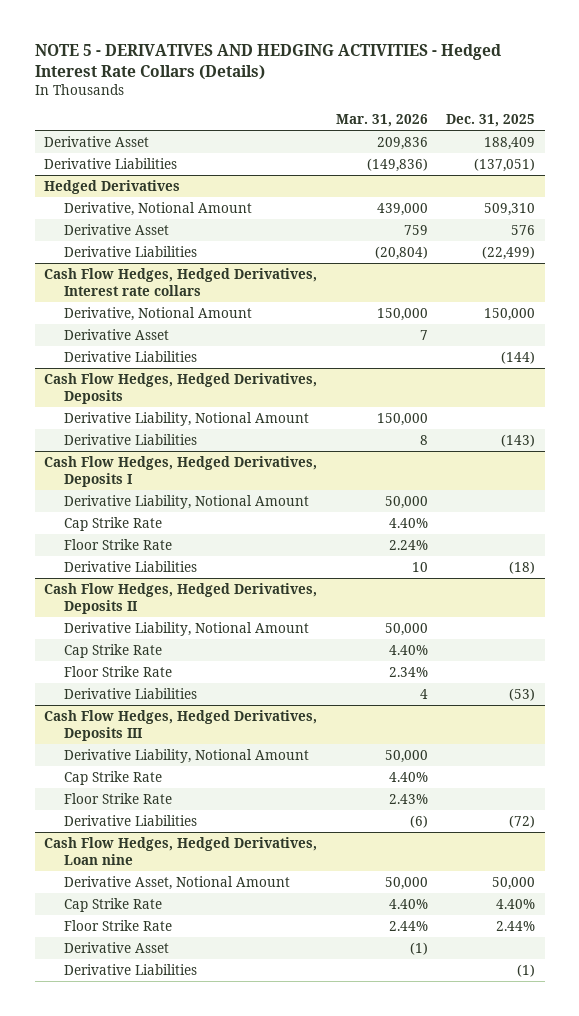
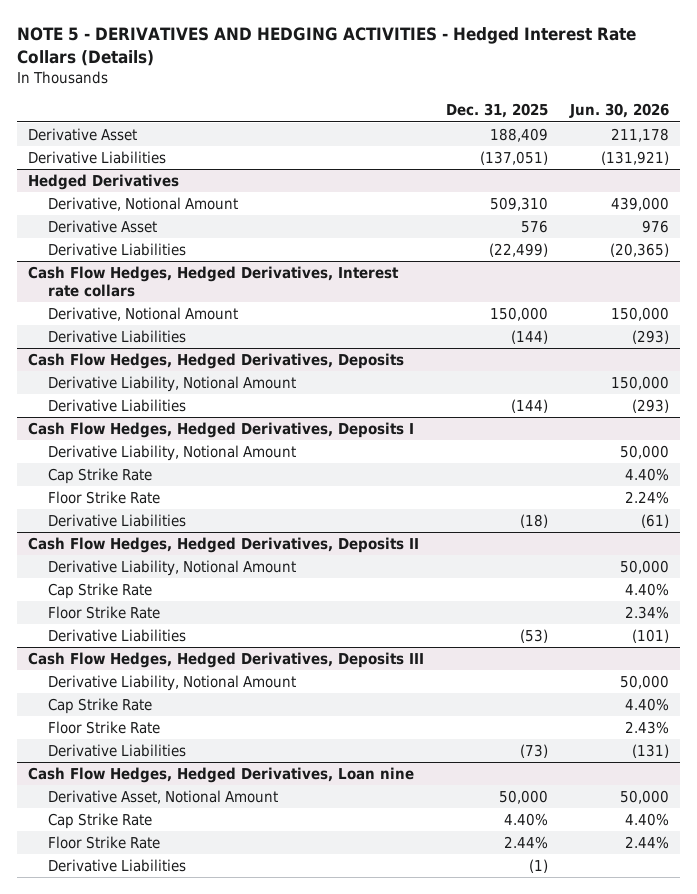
[335,114,428,128] Mar. 31, 2026 -> none
none -> [568,103,669,119] Jun. 30, 2026
[63,328,169,340] Derivative Asset -> none
[501,433,536,447] (143) -> [510,399,548,414] (144)
[509,814,536,828] (72) -> [519,744,548,759] (73)
[63,941,169,953] Derivative Asset -> none

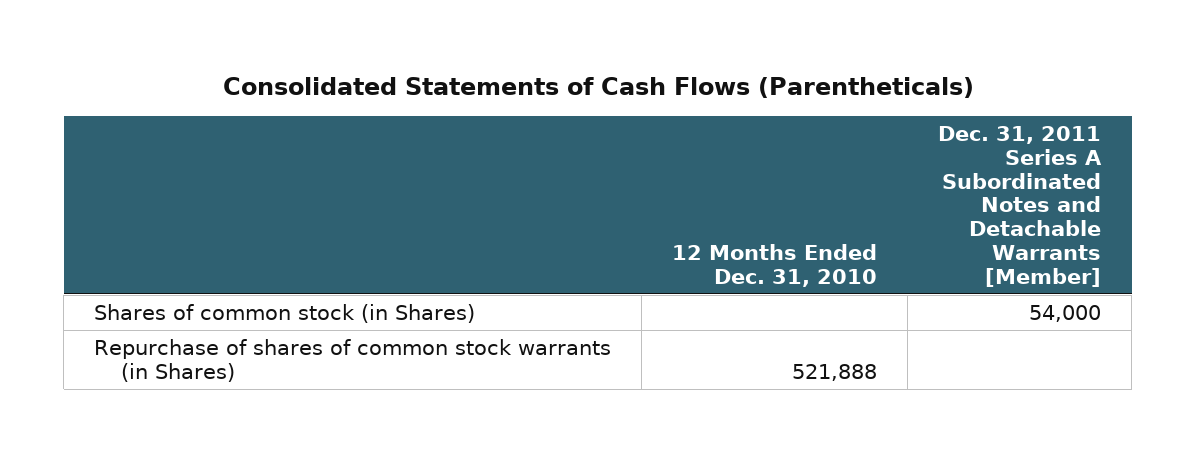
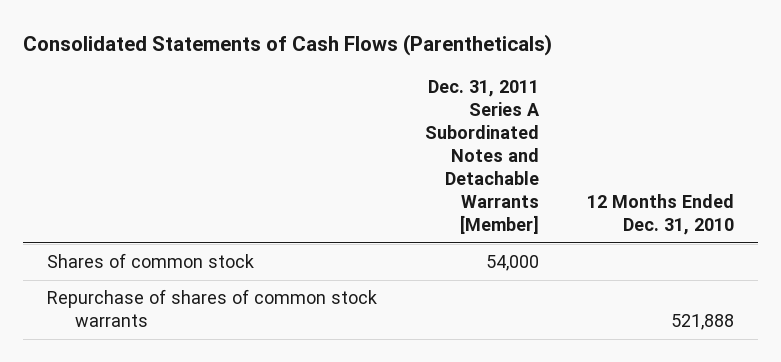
[94,304,476,324] Shares of common stock (in Shares) -> [47,253,255,269] Shares of common stock
[94,339,612,382] Repurchase of shares of common stock warrants (in Shares) -> [47,289,378,328] Repurchase of shares of common stock warrants

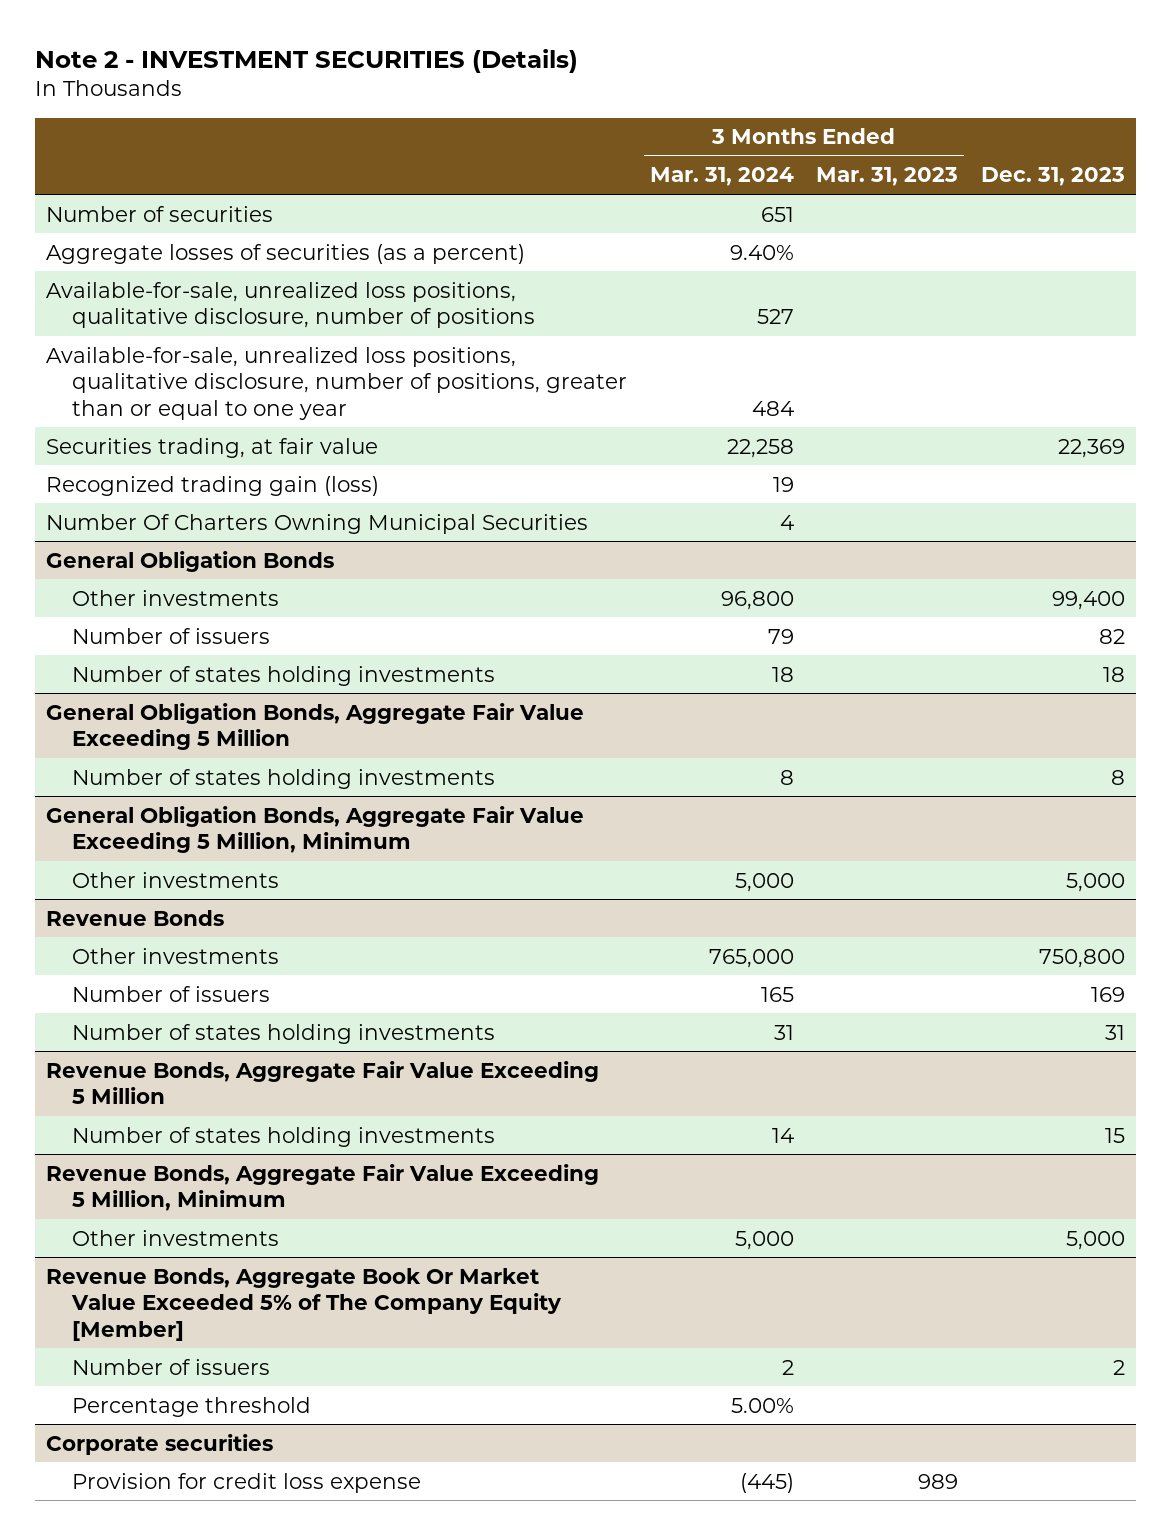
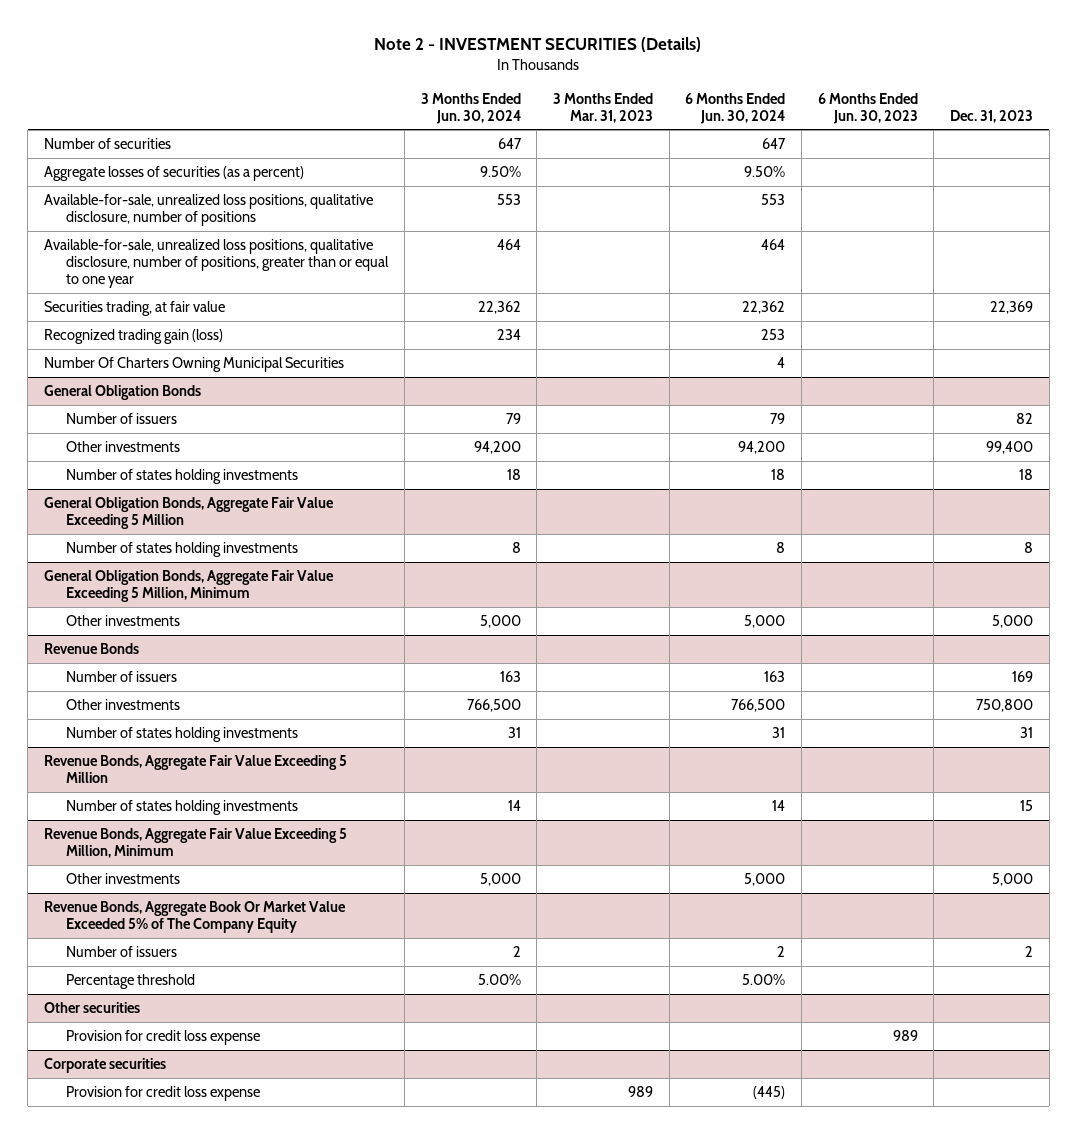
[649,167,794,187] Mar. 31, 2024 -> none
none -> [420,92,521,124] 3 Months Ended Jun. 30, 2024
none -> [685,92,786,124] 6 Months Ended Jun. 30, 2024
none -> [817,92,918,124] 6 Months Ended Jun. 30, 2023
[72,589,280,606] Other investments -> [66,441,181,453] Other investments
[72,947,280,964] Other investments -> [66,699,181,711] Other investments
[45,1267,563,1341] Revenue Bonds, Aggregate Book Or Market Value Exceeded 5% of The Company Equity [Member] -> [43,901,346,934] Revenue Bonds, Aggregate Book Or Market Value Exceeded 5% of The Company Equity
none -> [43,1002,140,1014] Other securities
none -> [66,1030,261,1046] Provision for credit loss expense

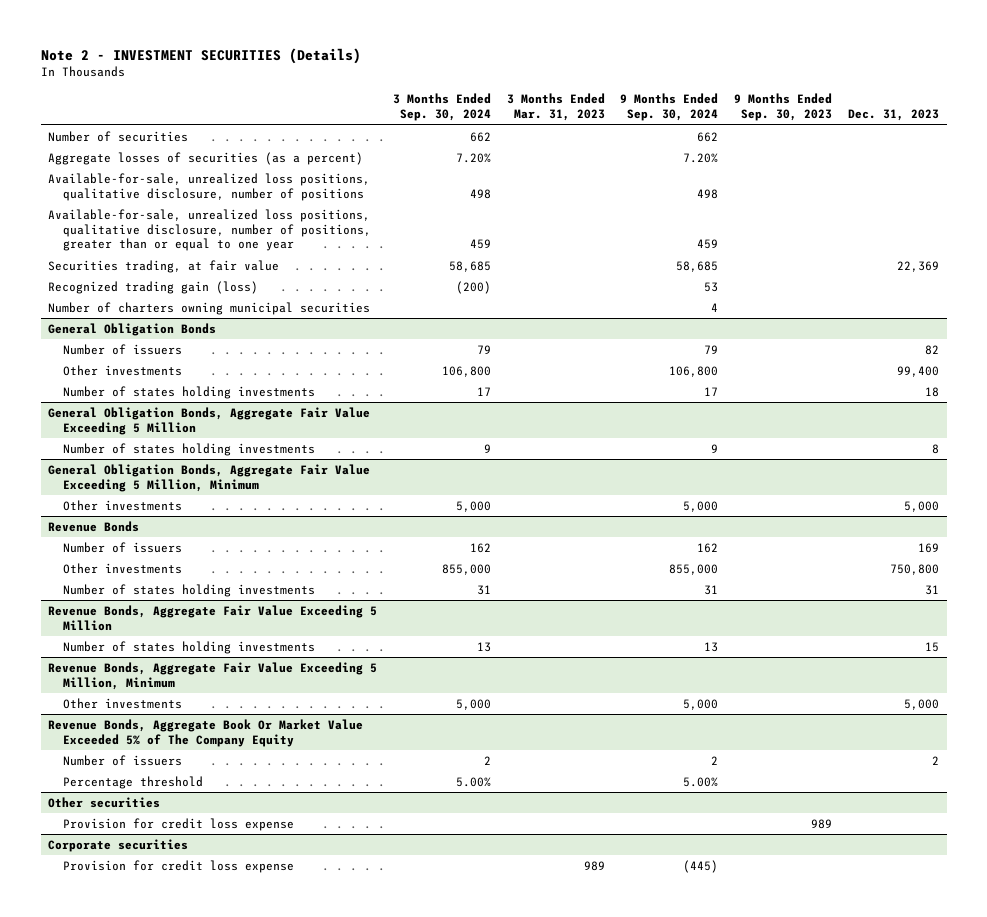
[420,92,521,124] 3 Months Ended Jun. 30, 2024 -> none
[685,92,786,124] 6 Months Ended Jun. 30, 2024 -> none
[817,92,918,124] 6 Months Ended Jun. 30, 2023 -> none
none -> [393,93,492,122] 3 Months Ended Sep. 30, 2024
none -> [620,93,719,122] 9 Months Ended Sep. 30, 2024
none -> [734,93,833,122] 9 Months Ended Sep. 30, 2023
[43,357,344,373] Number Of Charters Owning Municipal Securities -> [48,302,371,316] Number of charters owning municipal securities

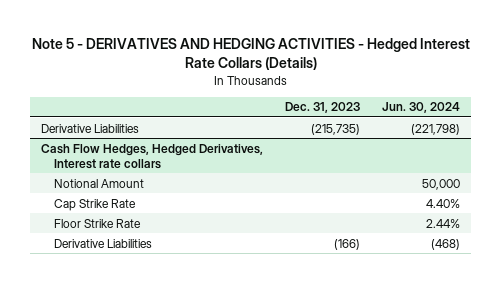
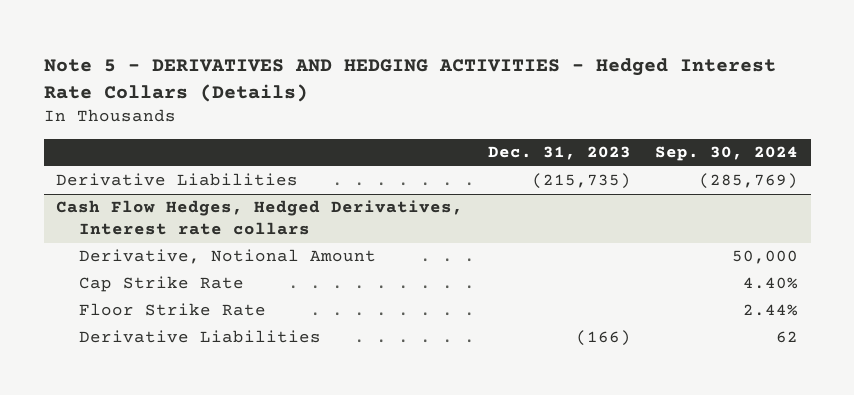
[382,102,461,114] Jun. 30, 2024 -> none
none -> [655,146,799,162] Sep. 30, 2024
[53,178,144,188] Notional Amount -> [79,249,377,265] Derivative, Notional Amount

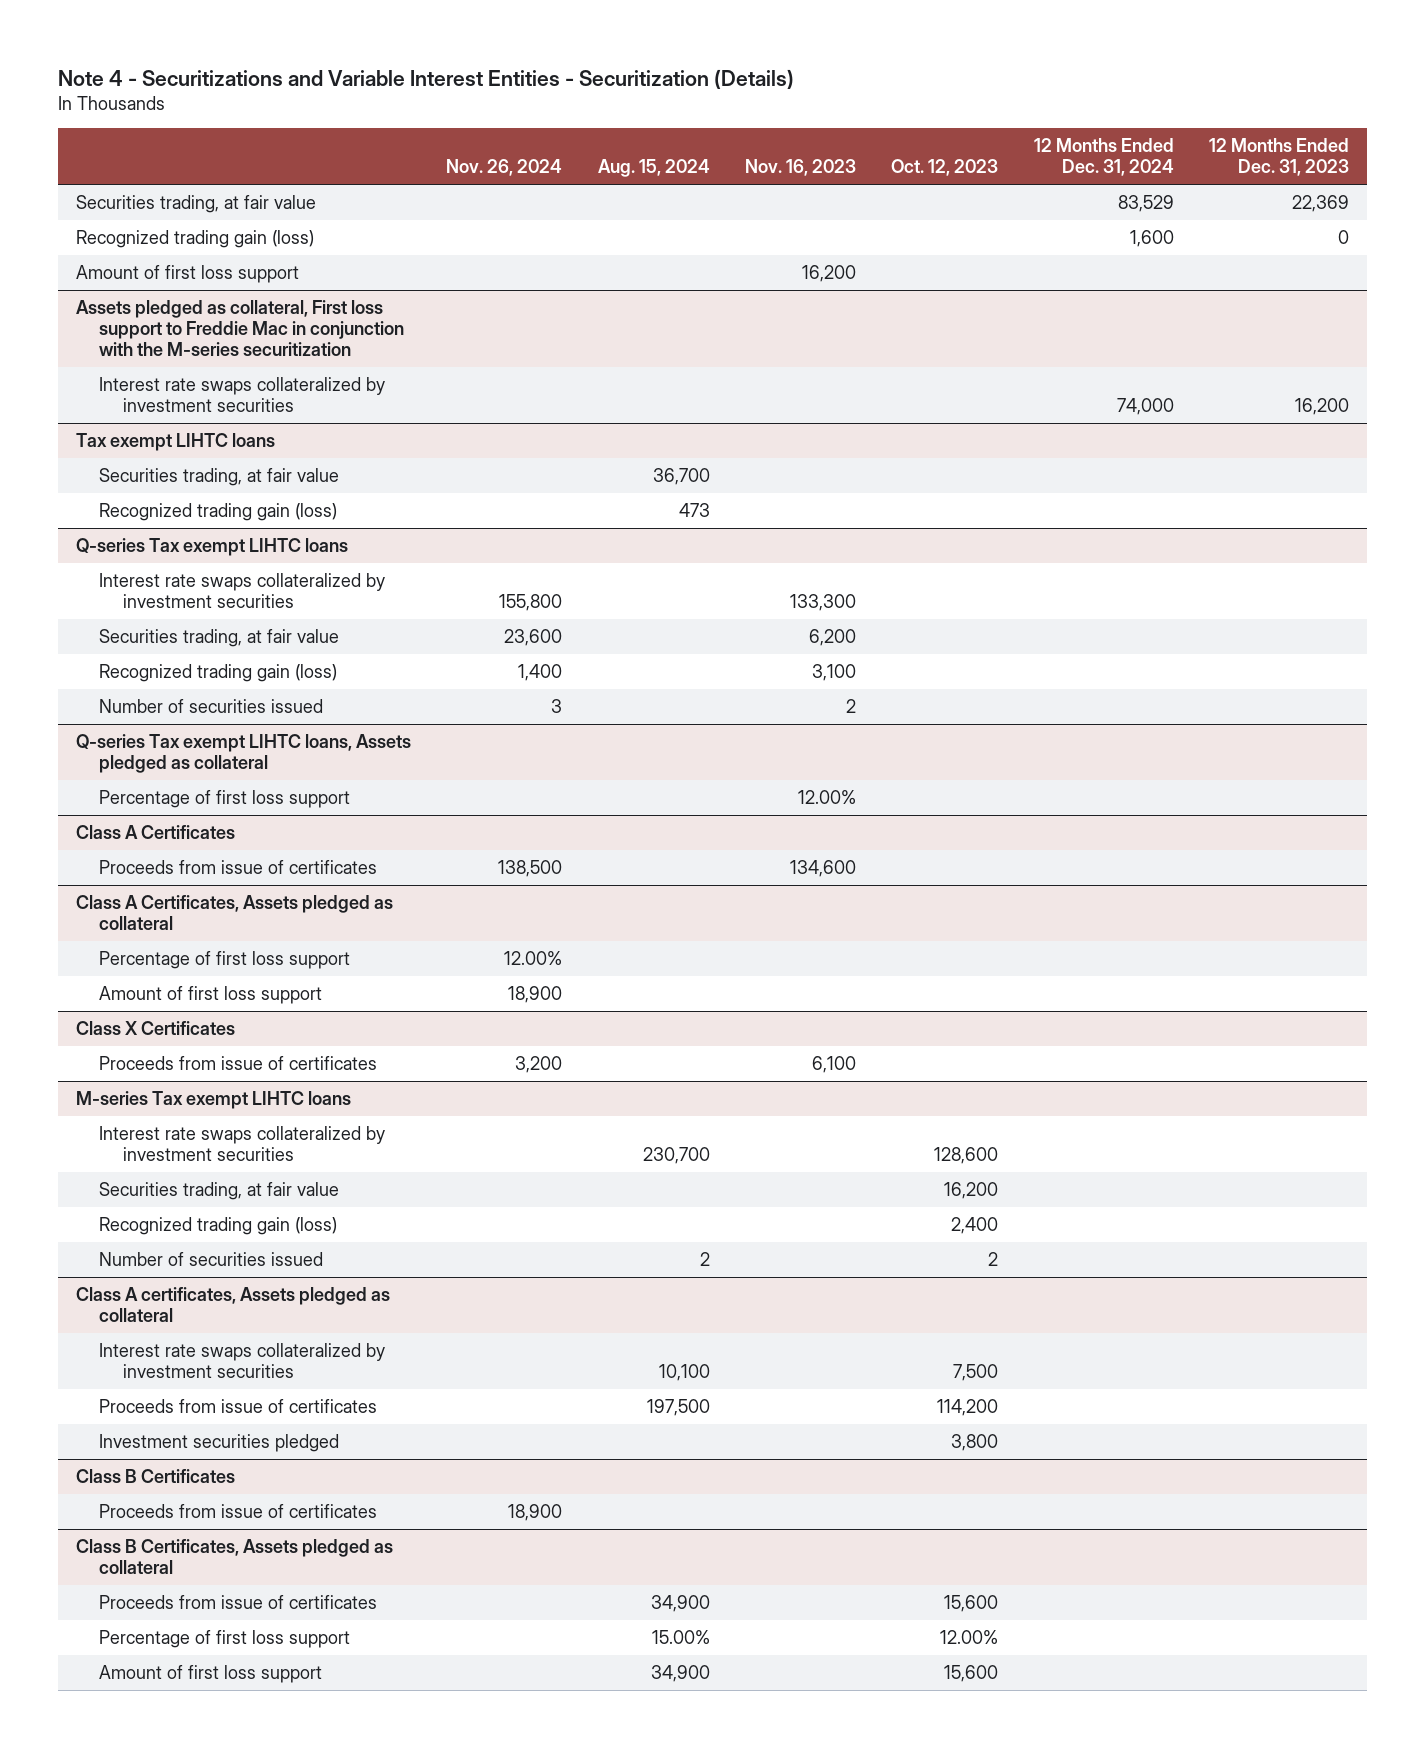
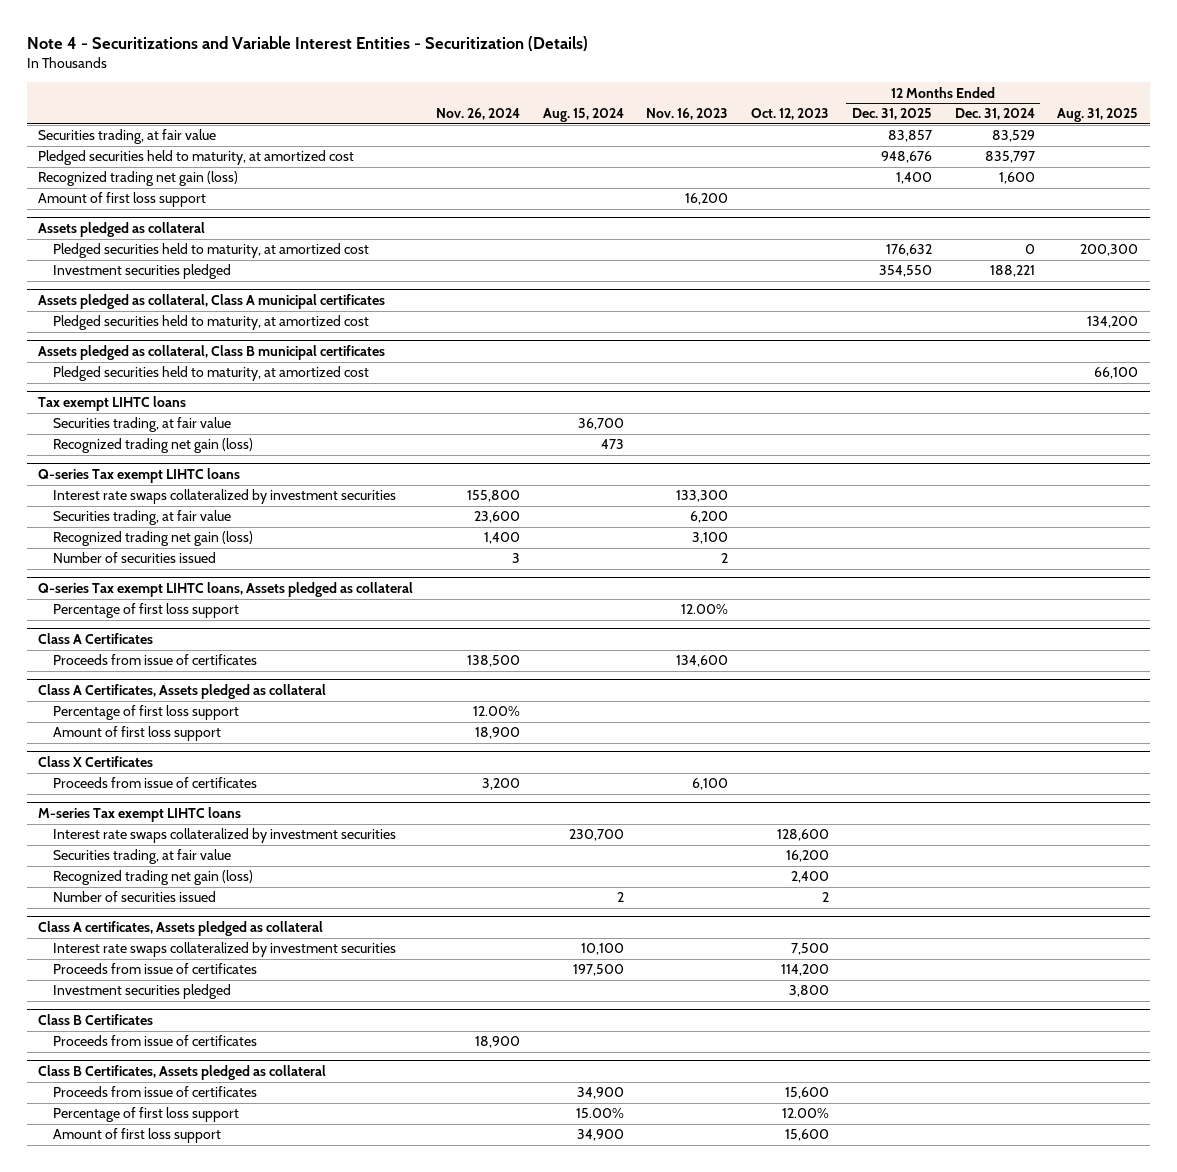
[1209,138,1350,177] 12 Months Ended Dec. 31, 2023 -> none
none -> [851,108,932,121] Dec. 31, 2025
none -> [1057,108,1139,123] Aug. 31, 2025
none -> [38,150,355,166] Pledged securities held to maturity, at amortized cost
[75,229,314,248] Recognized trading gain (loss) -> [38,171,239,187] Recognized trading net gain (loss)
[99,376,386,413] Interest rate swaps collateralized by investment securities -> none
[75,299,405,357] Assets pledged as collateral, First loss support to Freddie Mac in conjunction with the M-series securitization -> [38,222,206,238] Assets pledged as collateral
none -> [52,243,369,259] Pledged securities held to maturity, at amortized cost
none -> [52,264,231,280] Investment securities pledged
none -> [38,294,386,310] Assets pledged as collateral, Class A municipal certificates
none -> [52,315,369,331] Pledged securities held to maturity, at amortized cost
none -> [38,345,386,361] Assets pledged as collateral, Class B municipal certificates
none -> [52,366,369,382] Pledged securities held to maturity, at amortized cost
[99,502,338,521] Recognized trading gain (loss) -> [52,438,253,454] Recognized trading net gain (loss)
[99,663,338,682] Recognized trading gain (loss) -> [52,531,253,547] Recognized trading net gain (loss)
[99,1216,338,1235] Recognized trading gain (loss) -> [52,870,253,886] Recognized trading net gain (loss)

